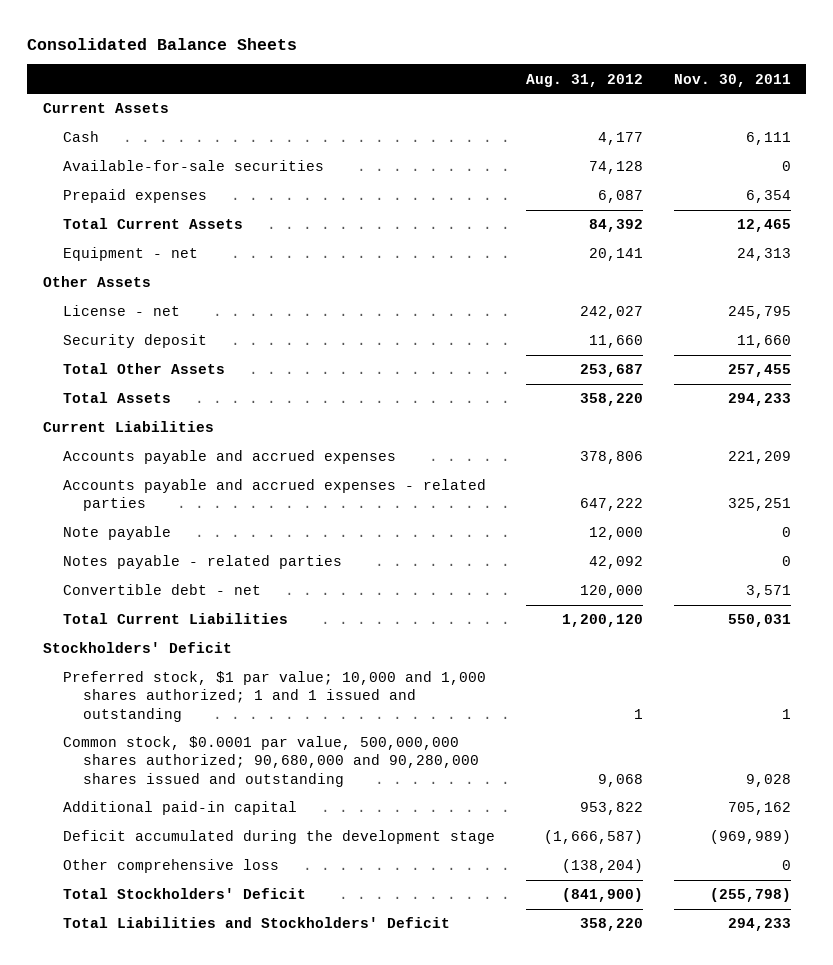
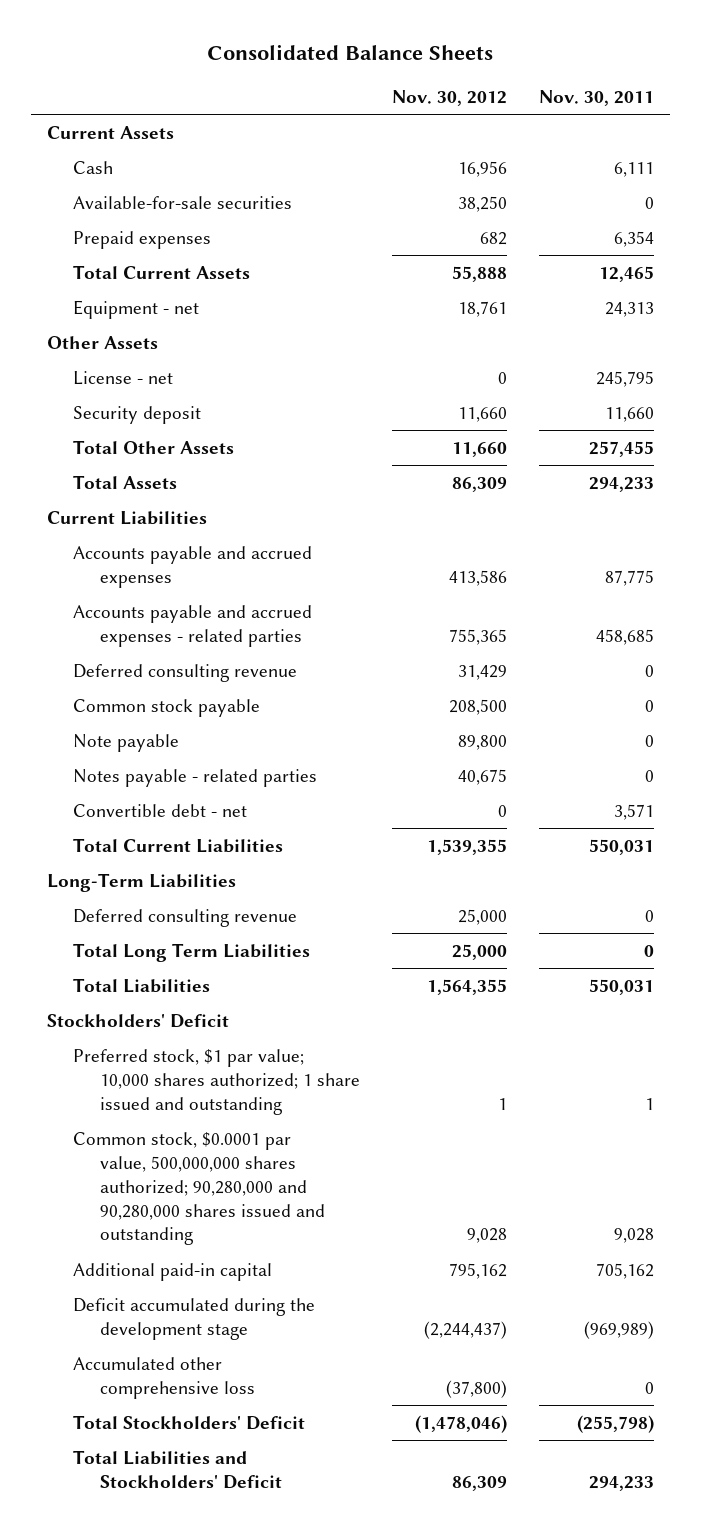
[525,73,643,87] Aug. 31, 2012 -> none
none -> [392,90,508,107] Nov. 30, 2012
[727,451,791,465] 221,209 -> [605,569,655,586] 87,775
[727,498,791,512] 325,251 -> [596,628,655,645] 458,685
none -> [73,663,298,682] Deferred consulting revenue
none -> [73,698,261,717] Common stock payable
none -> [46,872,236,892] Long-Term Liabilities
none -> [73,908,298,927] Deferred consulting revenue
none -> [73,942,311,962] Total Long Term Liabilities
none -> [73,977,211,993] Total Liabilities
[62,671,486,722] Preferred stock, $1 par value; 10,000 and 1,000 shares authorized; 1 and 1 issued and outstanding -> [73,1048,360,1115] Preferred stock, $1 par value; 10,000 shares authorized; 1 share issued and outstanding
[62,736,479,787] Common stock, $0.0001 par value, 500,000,000 shares authorized; 90,680,000 and 90,280,000 shares issued and outstanding -> [73,1131,325,1246] Common stock, $0.0001 par value, 500,000,000 shares authorized; 90,280,000 and 90,280,000 shares issued and outstanding
[62,859,279,874] Other comprehensive loss -> [73,1356,255,1399] Accumulated other comprehensive loss

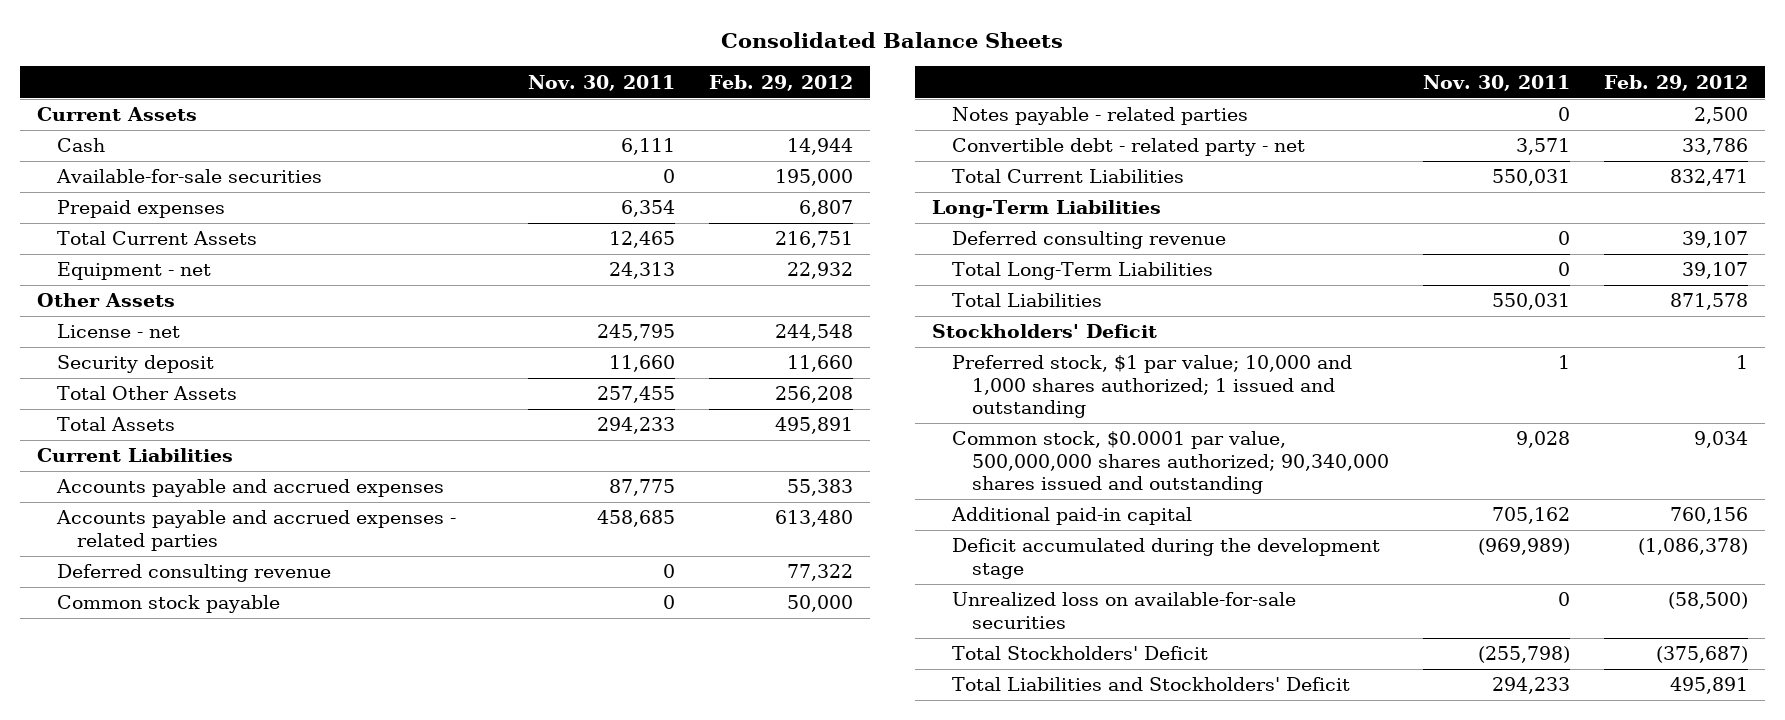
[392,90,508,107] Nov. 30, 2012 -> none
none -> [708,74,853,91] Feb. 29, 2012
[73,733,180,752] Note payable -> none
[73,803,248,817] Convertible debt - net -> [952,138,1306,157] Convertible debt - related party - net
[73,942,311,962] Total Long Term Liabilities -> [952,262,1214,281] Total Long-Term Liabilities
[73,1048,360,1115] Preferred stock, $1 par value; 10,000 shares authorized; 1 share issued and outstanding -> [952,355,1353,419] Preferred stock, $1 par value; 10,000 and 1,000 shares authorized; 1 issued and outstanding
[73,1131,325,1246] Common stock, $0.0001 par value, 500,000,000 shares authorized; 90,280,000 and 90,280,000 shares issued and outstanding -> [952,431,1390,495] Common stock, $0.0001 par value, 500,000,000 shares authorized; 90,340,000 shares issued and outstanding
[73,1356,255,1399] Accumulated other comprehensive loss -> none
none -> [952,592,1297,629] Unrealized loss on available-for-sale securities

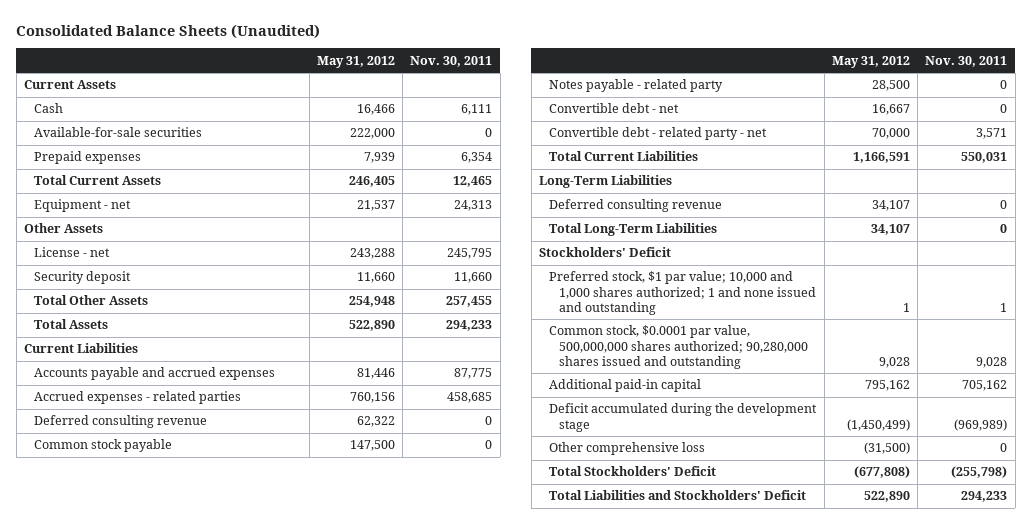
[721,32,1064,49] Consolidated Balance Sheets -> [16,23,321,39] Consolidated Balance Sheets (Unaudited)
[708,74,853,91] Feb. 29, 2012 -> none
none -> [316,55,395,68] May 31, 2012
[55,510,456,551] Accounts payable and accrued expenses - related parties -> [34,391,242,405] Accrued expenses - related parties
[952,107,1249,126] Notes payable - related parties -> [549,79,724,93] Notes payable - related party
none -> [549,103,680,114] Convertible debt - net
[952,293,1103,308] Total Liabilities -> none
[952,355,1353,419] Preferred stock, $1 par value; 10,000 and 1,000 shares authorized; 1 issued and outstanding -> [549,271,817,315] Preferred stock, $1 par value; 10,000 and 1,000 shares authorized; 1 and none issued and outstanding
[952,431,1390,495] Common stock, $0.0001 par value, 500,000,000 shares authorized; 90,340,000 shares issued and outstanding -> [549,325,809,369] Common stock, $0.0001 par value, 500,000,000 shares authorized; 90,280,000 shares issued and outstanding
[952,592,1297,629] Unrealized loss on available-for-sale securities -> none
none -> [549,442,706,456] Other comprehensive loss

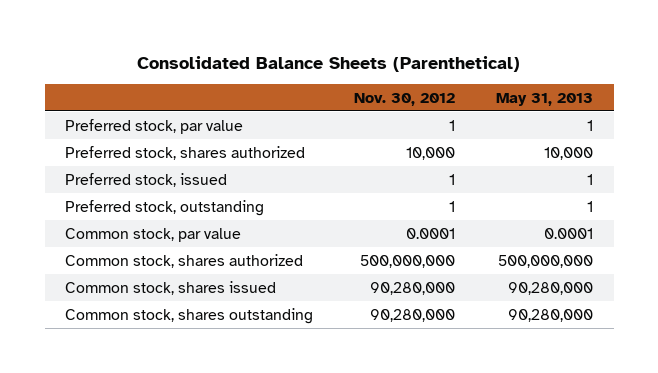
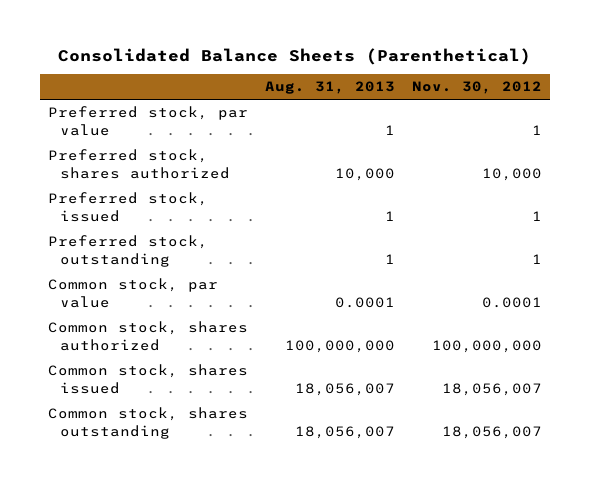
[496,92,594,106] May 31, 2013 -> none
none -> [264,81,395,95] Aug. 31, 2013
[360,254,456,268] 500,000,000 -> [431,339,542,353] 100,000,000
[370,281,456,295] 90,280,000 -> [441,382,542,396] 18,056,007
[370,308,456,322] 90,280,000 -> [441,425,542,439] 18,056,007

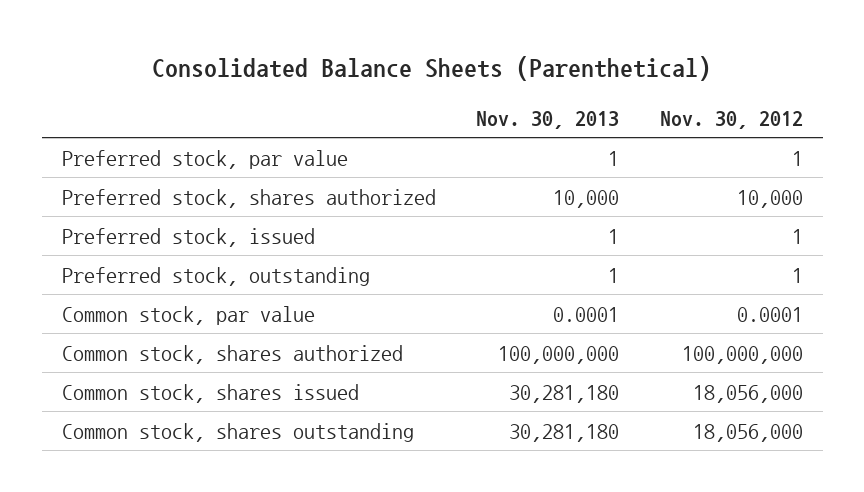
[264,81,395,95] Aug. 31, 2013 -> none
none -> [476,110,620,129] Nov. 30, 2013
[441,382,542,396] 18,056,007 -> [692,384,803,403] 18,056,000
[441,425,542,439] 18,056,007 -> [692,423,803,442] 18,056,000

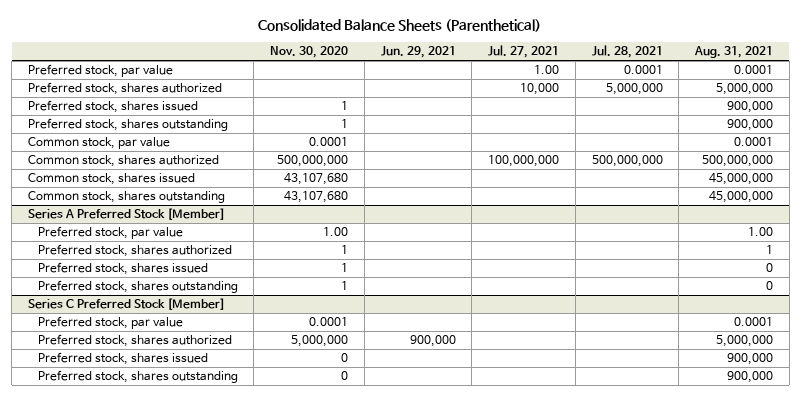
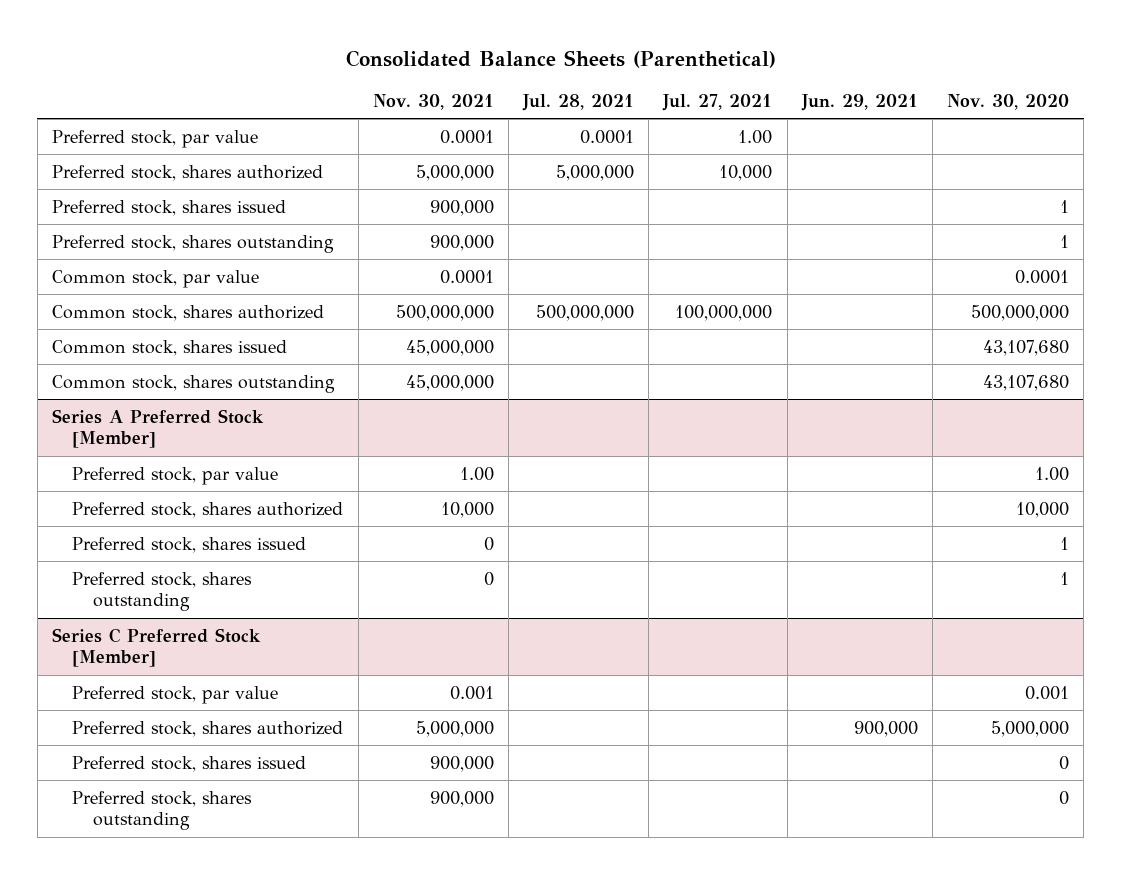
[694,46,774,59] Aug. 31, 2021 -> none
none -> [372,94,494,111] Nov. 30, 2021
[341,245,349,255] 1 -> [1016,501,1070,518] 10,000
[309,317,349,327] 0.0001 -> [1025,685,1070,700] 0.001

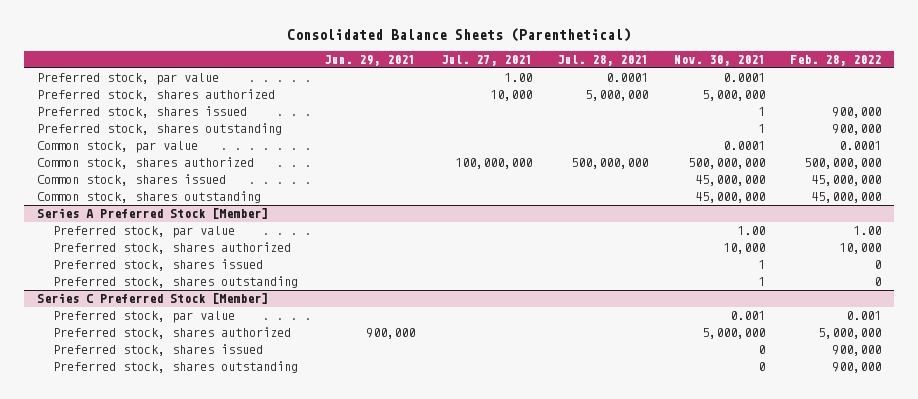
[947,94,1070,111] Nov. 30, 2020 -> none
none -> [790,54,882,66] Feb. 28, 2022
[429,199,494,216] 900,000 -> [757,107,765,117] 1
[429,234,494,251] 900,000 -> [757,124,765,134] 1
[483,536,494,551] 0 -> [757,260,765,270] 1
[483,571,494,586] 0 -> [757,277,765,287] 1
[429,755,494,772] 900,000 -> [757,345,765,355] 0
[429,790,494,807] 900,000 -> [757,362,765,372] 0

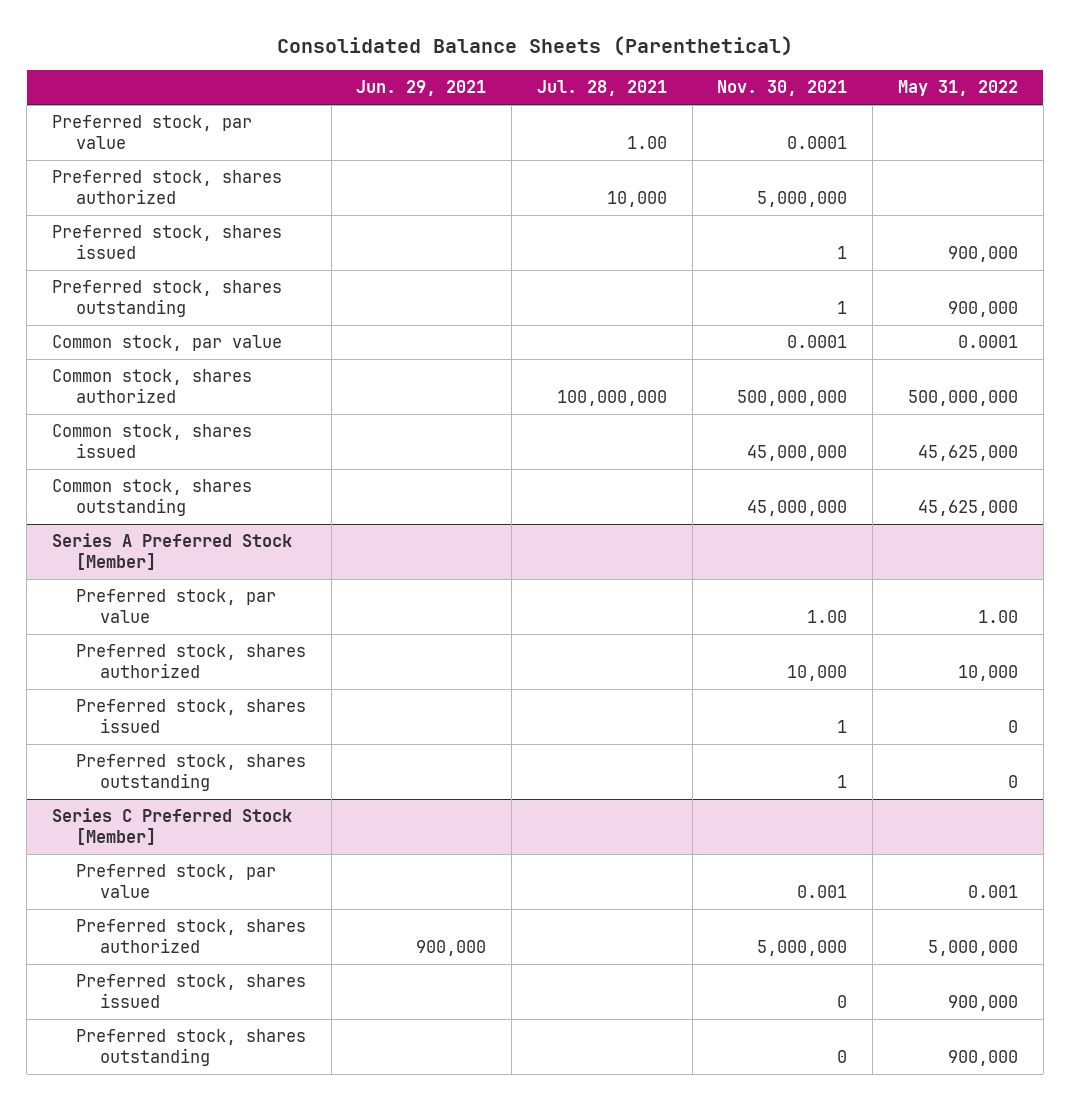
[440,54,532,66] Jul. 27, 2021 -> none
[790,54,882,66] Feb. 28, 2022 -> none
none -> [897,80,1018,97] May 31, 2022
[606,73,649,83] 0.0001 -> [626,136,667,150] 1.00
[585,90,649,102] 5,000,000 -> [606,191,667,208] 10,000
[571,158,649,170] 500,000,000 -> [556,390,667,407] 100,000,000

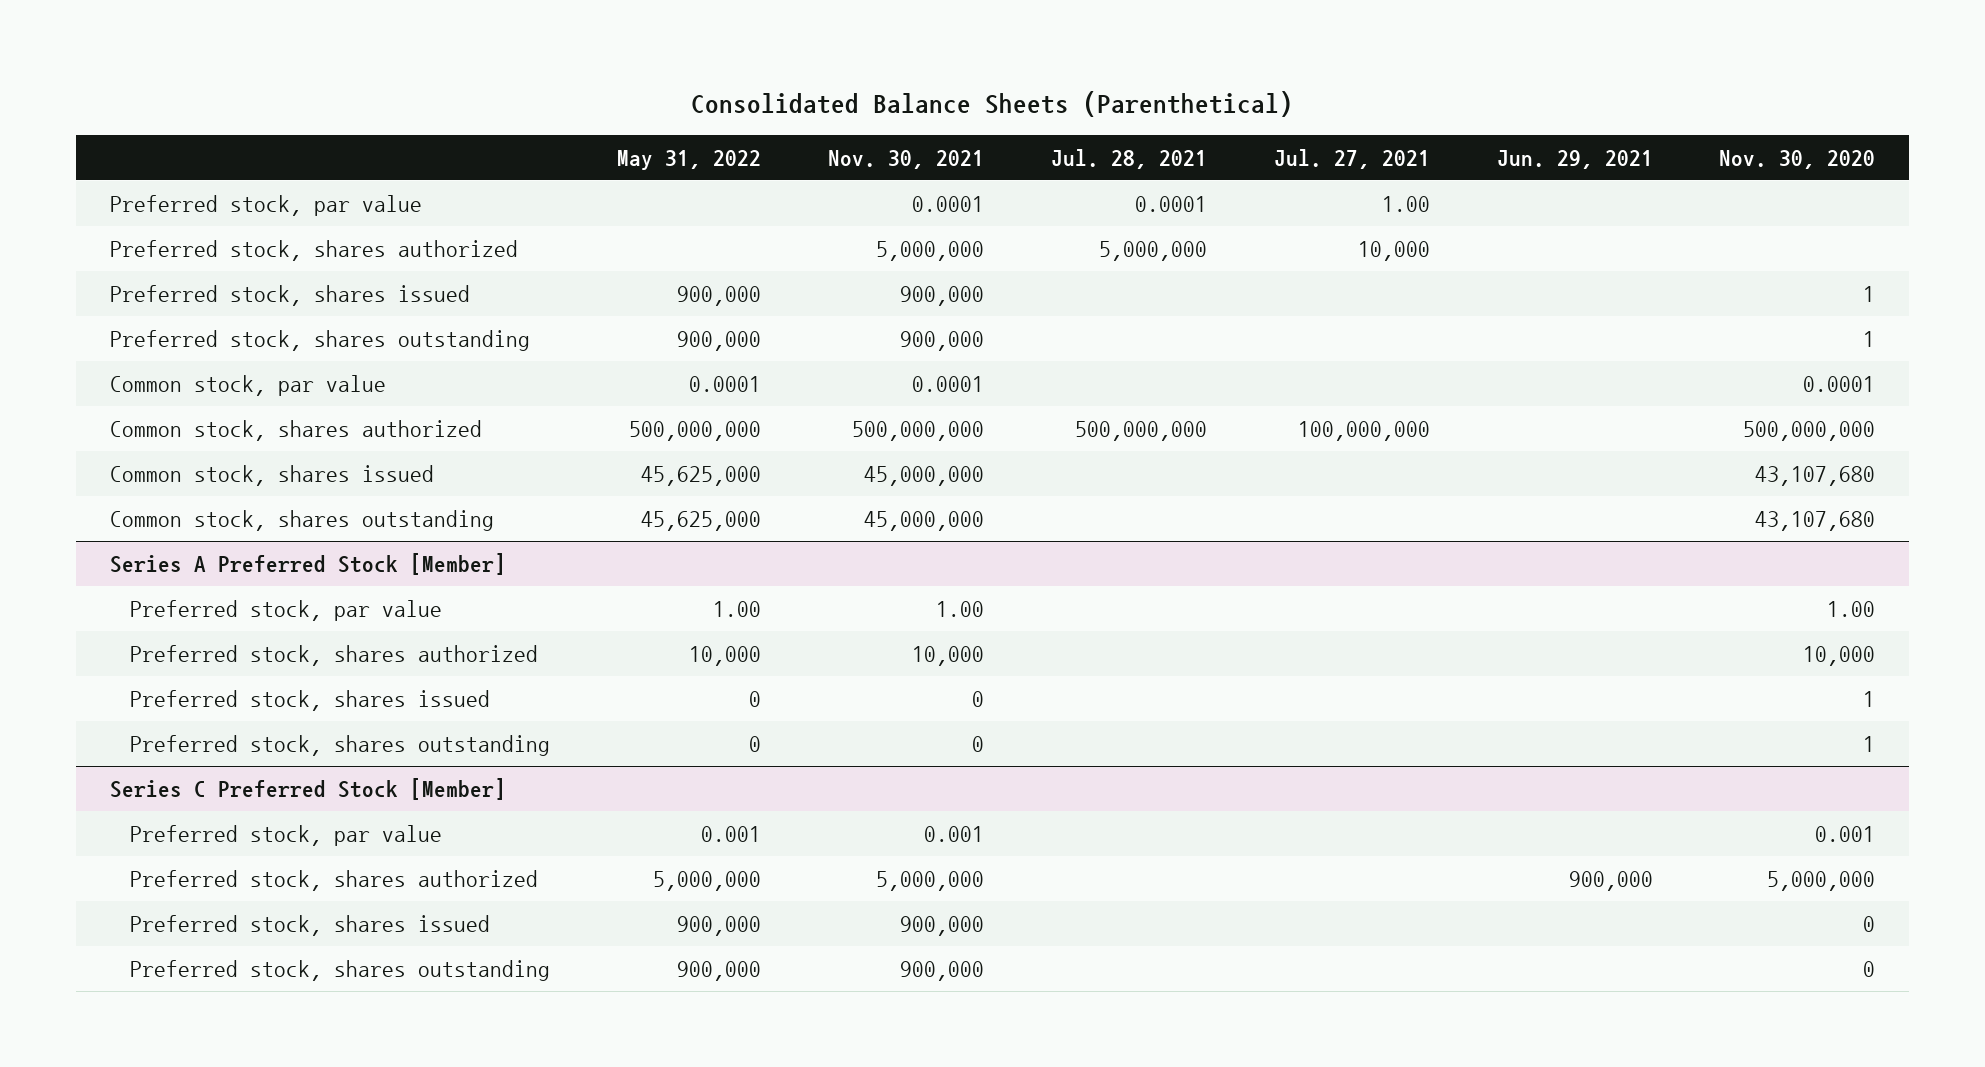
none -> [1273,148,1430,169] Jul. 27, 2021
none -> [1719,149,1876,169] Nov. 30, 2020
[626,136,667,150] 1.00 -> [1134,195,1207,212] 0.0001
[606,191,667,208] 10,000 -> [1098,240,1207,261] 5,000,000
[837,246,848,260] 1 -> [900,285,985,306] 900,000
[837,301,848,315] 1 -> [900,330,985,351] 900,000
[556,390,667,407] 100,000,000 -> [1074,420,1207,441] 500,000,000
[837,720,848,734] 1 -> [972,690,985,707] 0
[837,775,848,789] 1 -> [972,735,985,752] 0
[837,995,848,1009] 0 -> [900,915,985,936] 900,000
[837,1050,848,1064] 0 -> [900,960,985,981] 900,000

